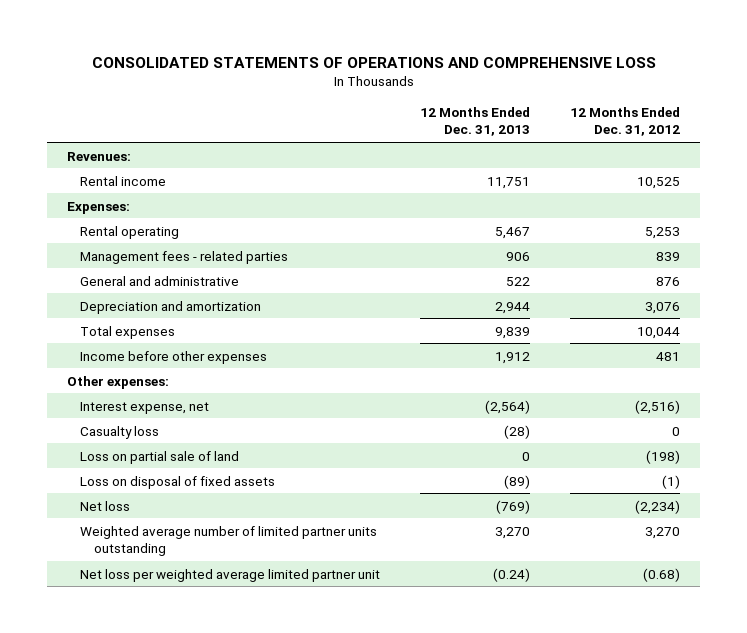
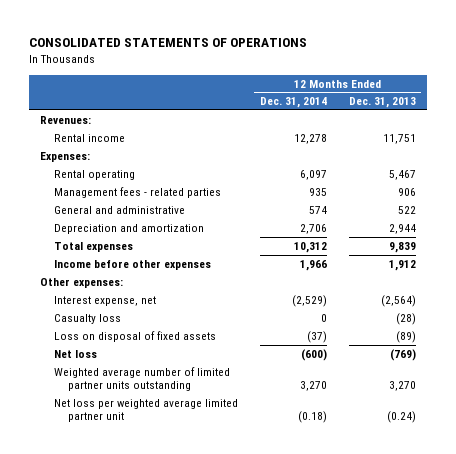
[91,56,656,68] CONSOLIDATED STATEMENTS OF OPERATIONS AND COMPREHENSIVE LOSS -> [29,38,308,48] CONSOLIDATED STATEMENTS OF OPERATIONS
[570,106,681,137] 12 Months Ended Dec. 31, 2012 -> none
none -> [259,97,327,109] Dec. 31, 2014
[80,450,240,464] Loss on partial sale of land -> none

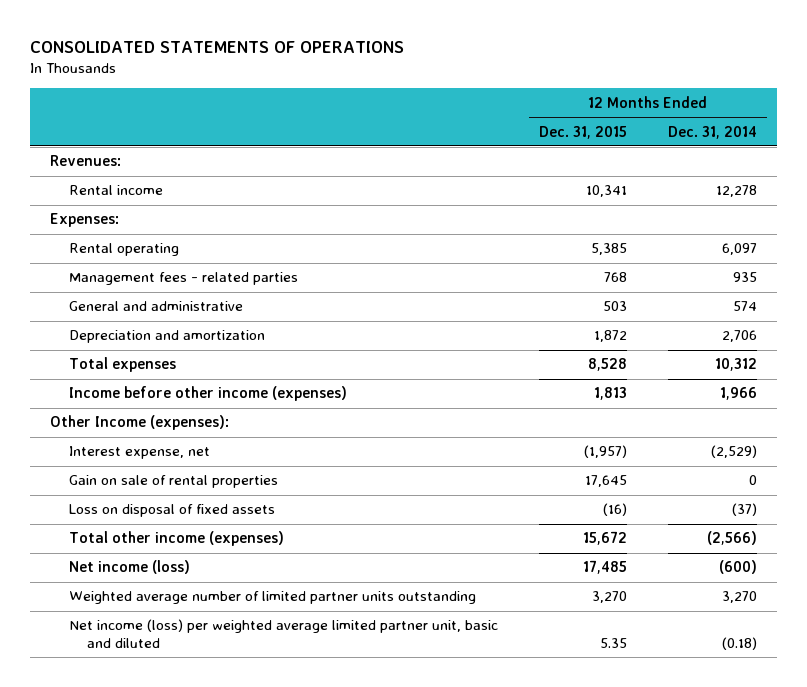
[348,97,416,109] Dec. 31, 2013 -> none
none -> [538,125,627,139] Dec. 31, 2015
[53,259,211,270] Income before other expenses -> [68,386,347,402] Income before other income (expenses)
[40,277,124,288] Other expenses: -> [50,415,230,431] Other Income (expenses):
[53,313,121,324] Casualty loss -> none
none -> [68,475,278,489] Gain on sale of rental properties
none -> [68,531,284,547] Total other income (expenses)
[53,349,97,358] Net loss -> [68,560,190,575] Net income (loss)
[53,398,238,423] Net loss per weighted average limited partner unit -> [68,619,498,649] Net income (loss) per weighted average limited partner unit, basic and diluted

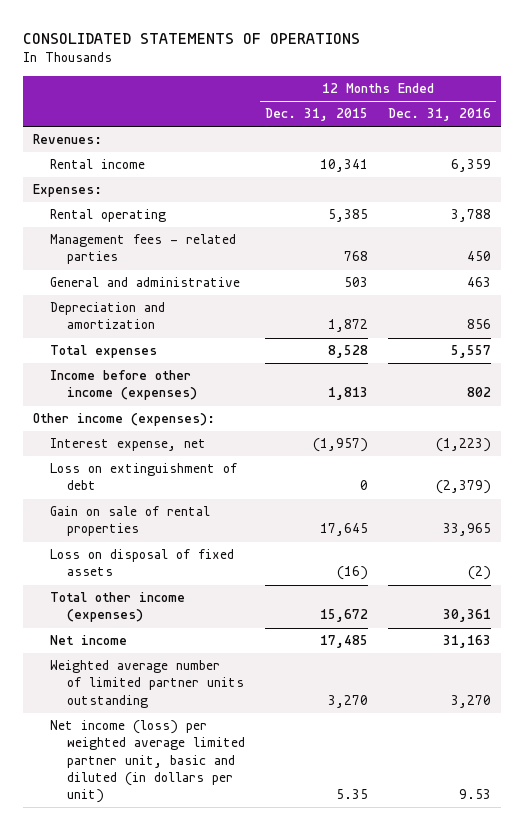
[667,125,757,139] Dec. 31, 2014 -> none
none -> [388,108,492,122] Dec. 31, 2016
[50,415,230,431] Other Income (expenses): -> [33,413,216,427] Other income (expenses):
none -> [50,463,238,491] Loss on extinguishment of debt
[68,560,190,575] Net income (loss) -> [50,635,128,646] Net income
[68,619,498,649] Net income (loss) per weighted average limited partner unit, basic and diluted -> [50,720,246,803] Net income (loss) per weighted average limited partner unit, basic and diluted (in dollars per unit)

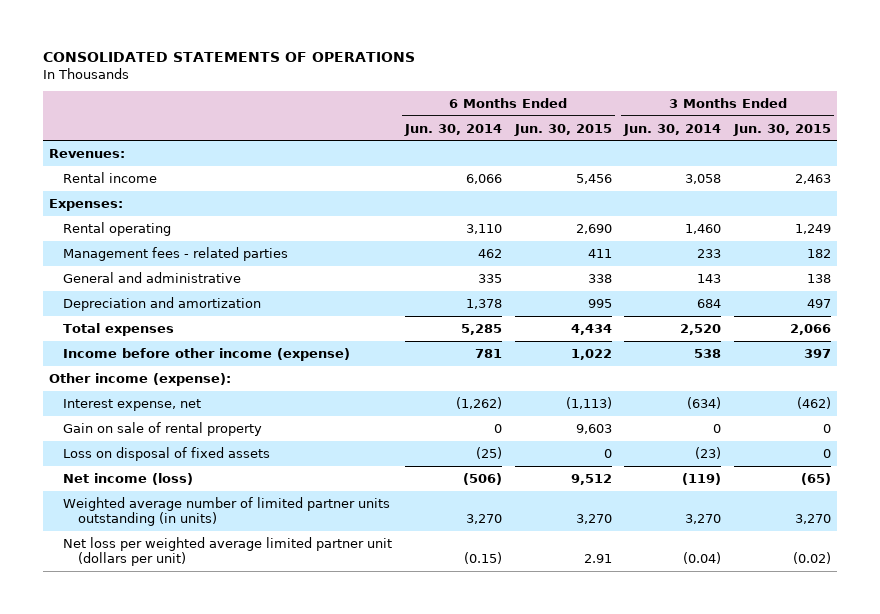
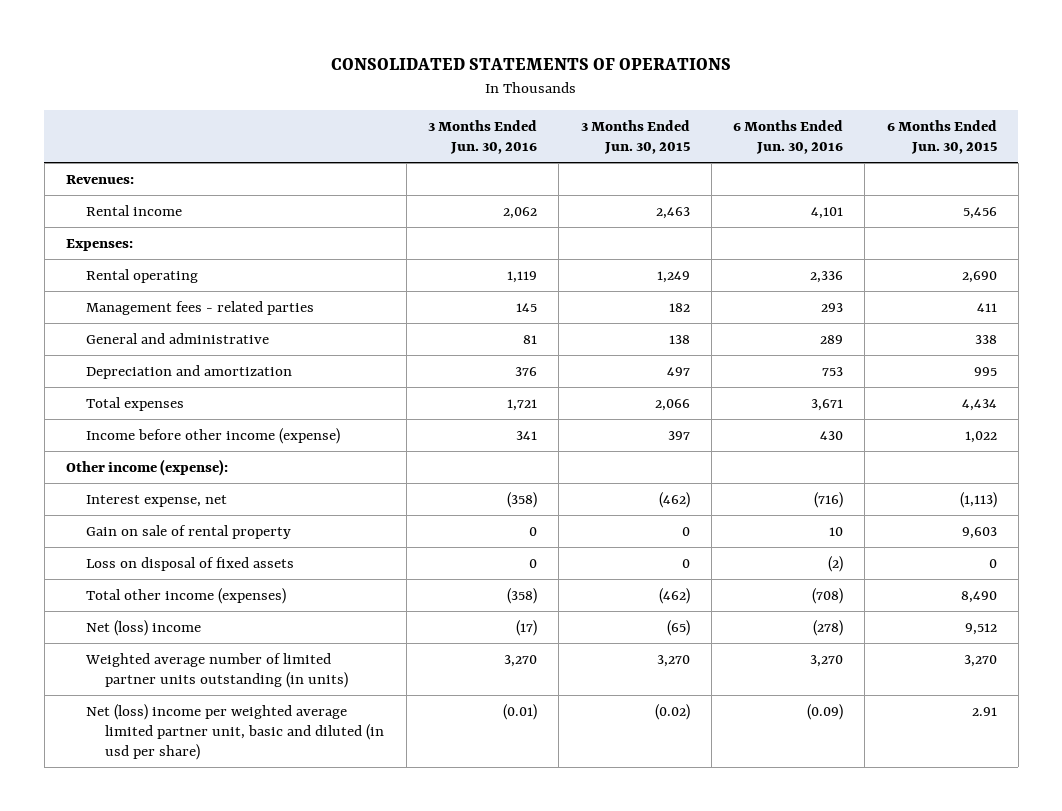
[404,123,503,136] Jun. 30, 2014 -> none
[623,123,722,136] Jun. 30, 2014 -> none
none -> [427,119,537,155] 3 Months Ended Jun. 30, 2016
none -> [733,119,844,155] 6 Months Ended Jun. 30, 2016
none -> [85,587,286,604] Total other income (expenses)
[63,472,194,485] Net income (loss) -> [85,619,201,636] Net (loss) income
[63,536,393,567] Net loss per weighted average limited partner unit (dollars per unit) -> [85,703,385,761] Net (loss) income per weighted average limited partner unit, basic and diluted (in usd per share)

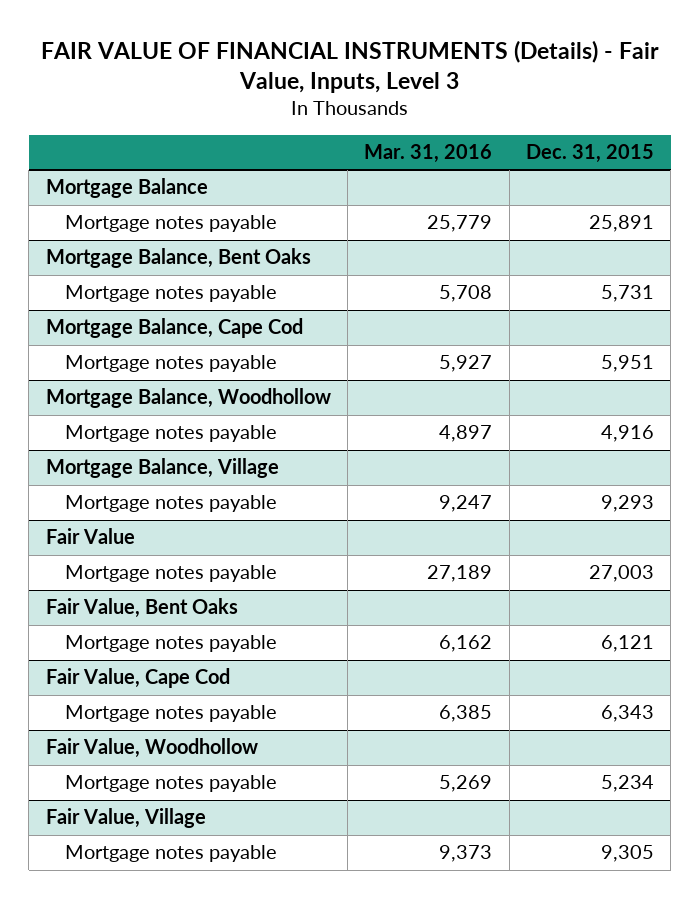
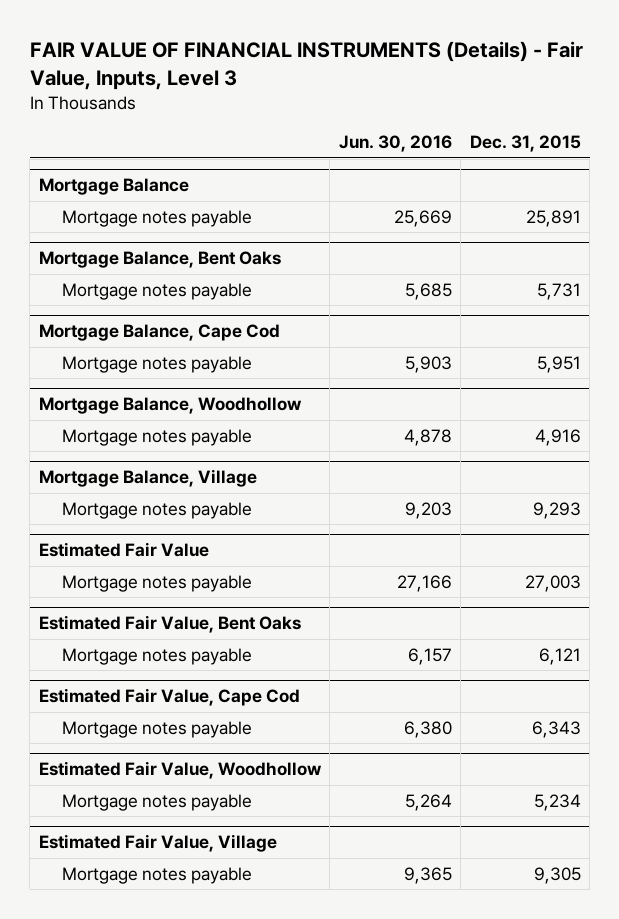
[364,143,493,163] Mar. 31, 2016 -> none
none -> [338,135,452,153] Jun. 30, 2016
[45,528,135,545] Fair Value -> [38,542,209,558] Estimated Fair Value
[45,598,238,619] Fair Value, Bent Oaks -> [38,615,301,634] Estimated Fair Value, Bent Oaks
[45,668,230,689] Fair Value, Cape Cod -> [38,688,300,707] Estimated Fair Value, Cape Cod
[45,738,258,759] Fair Value, Woodhollow -> [38,761,322,780] Estimated Fair Value, Woodhollow
[45,808,206,829] Fair Value, Village -> [38,834,277,853] Estimated Fair Value, Village

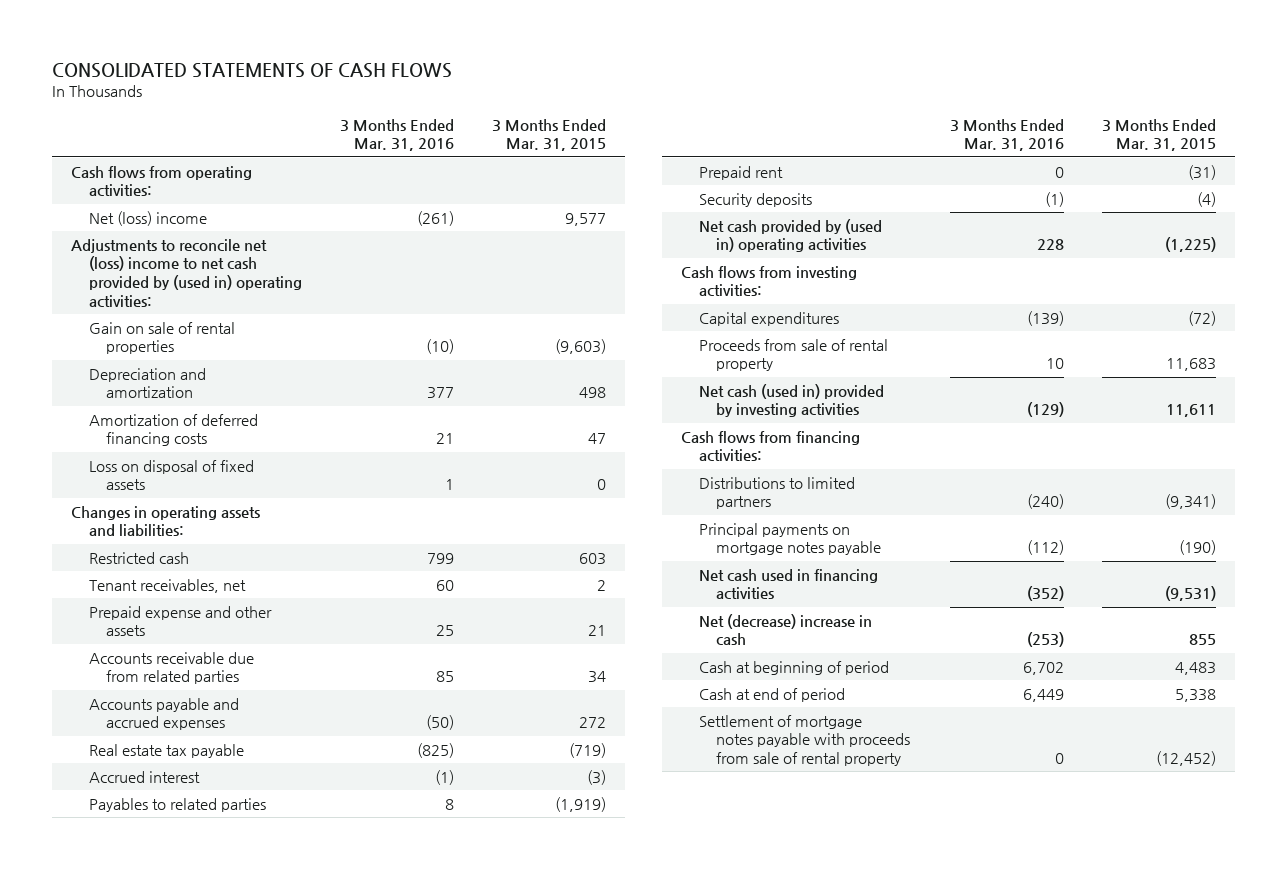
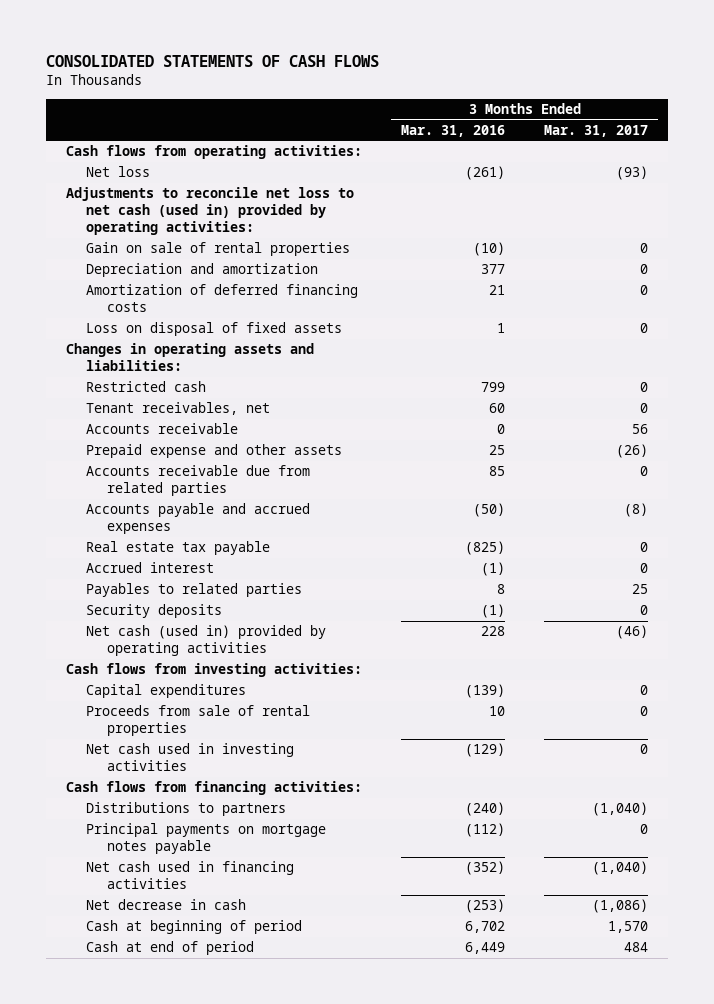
[491,118,606,152] 3 Months Ended Mar. 31, 2015 -> none
none -> [544,124,649,137] Mar. 31, 2017
[88,210,207,226] Net (loss) income -> [86,166,151,178] Net loss
[71,238,302,307] Adjustments to reconcile net (loss) income to net cash provided by (used in) operating activities: -> [65,187,354,236] Adjustments to reconcile net loss to net cash (used in) provided by operating activities:
none -> [86,423,239,435] Accounts receivable
[698,165,783,180] Prepaid rent -> none
[698,218,882,253] Net cash provided by (used in) operating activities -> [86,625,327,657] Net cash (used in) provided by operating activities
[698,338,888,372] Proceeds from sale of rental property -> [86,705,311,737] Proceeds from sale of rental properties
[698,383,884,418] Net cash (used in) provided by investing activities -> [86,743,295,772] Net cash used in investing activities
[698,476,855,510] Distributions to limited partners -> [86,802,287,817] Distributions to partners
[698,613,872,646] Net (decrease) increase in cash -> [86,899,247,911] Net decrease in cash
[698,714,910,767] Settlement of mortgage notes payable with proceeds from sale of rental property -> none

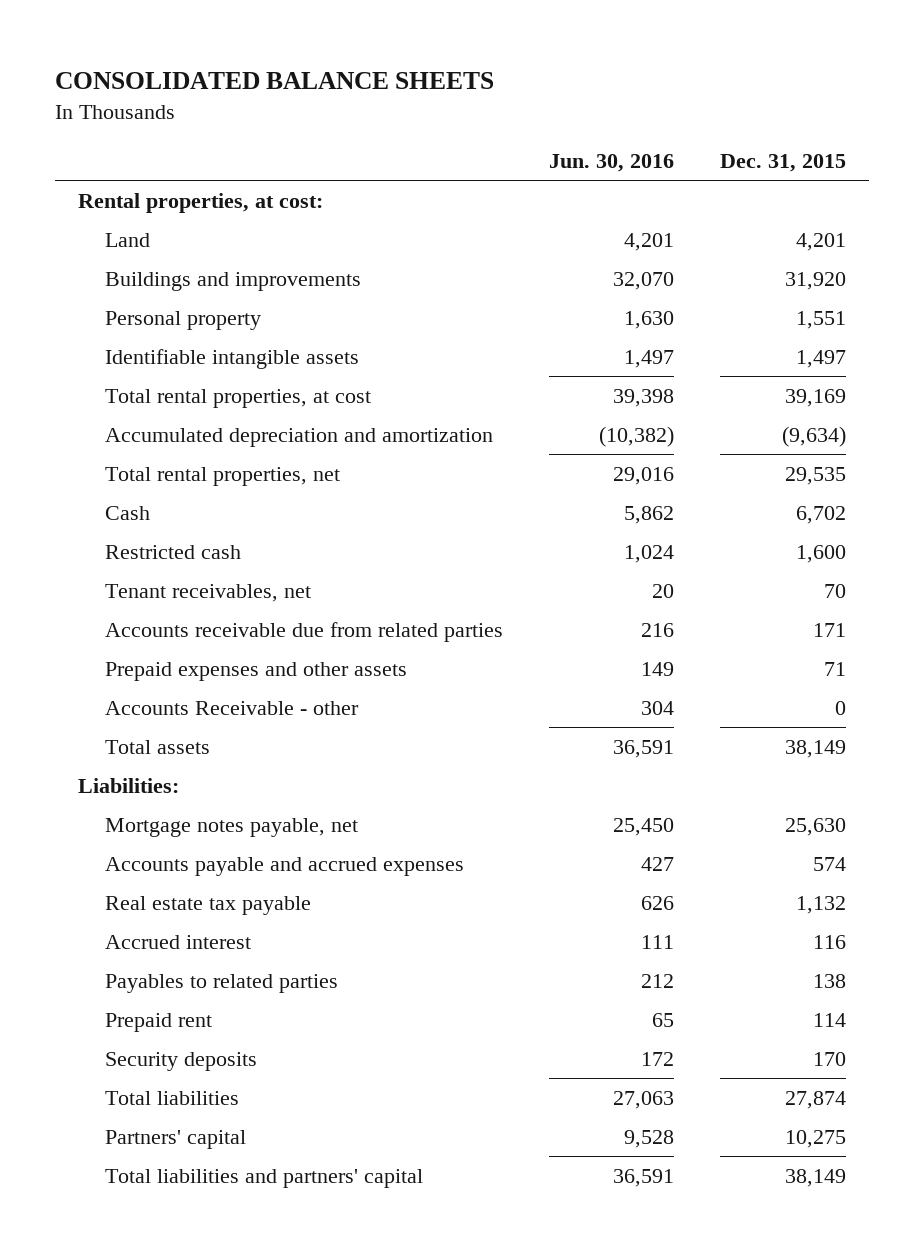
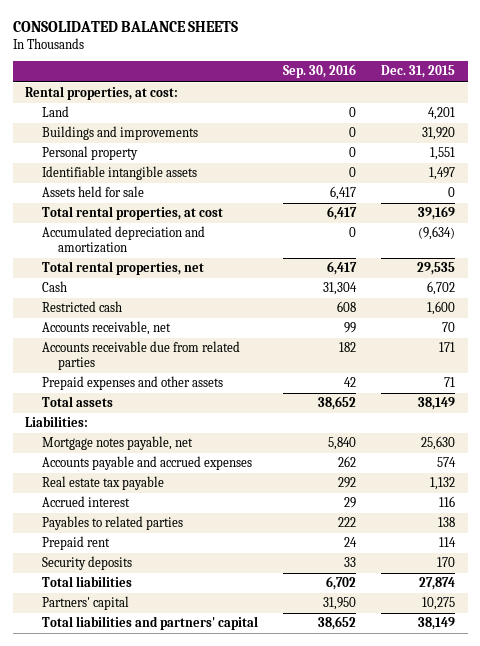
[549,154,675,173] Jun. 30, 2016 -> none
none -> [282,64,356,79] Sep. 30, 2016
none -> [41,186,144,198] Assets held for sale
[104,583,311,602] Tenant receivables, net -> [41,321,171,336] Accounts receivable, net
[104,700,359,715] Accounts Receivable - other -> none

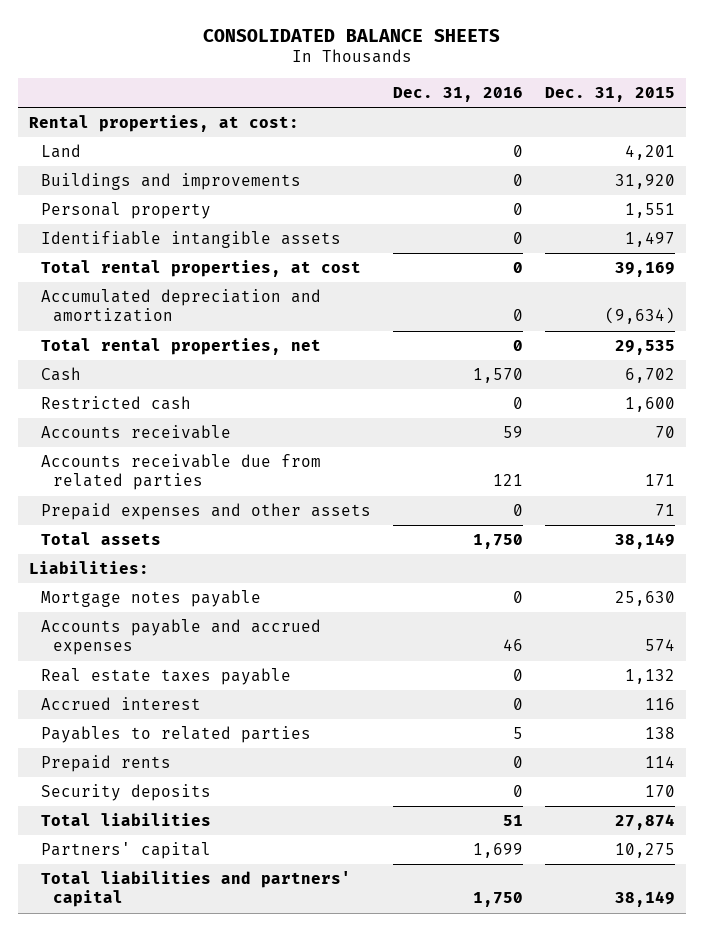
[282,64,356,79] Sep. 30, 2016 -> none
none -> [393,86,524,102] Dec. 31, 2016
[41,186,144,198] Assets held for sale -> none
[41,321,171,336] Accounts receivable, net -> [40,425,231,440] Accounts receivable
[41,436,193,451] Mortgage notes payable, net -> [40,590,261,608] Mortgage notes payable
[41,476,164,491] Real estate tax payable -> [40,668,291,686] Real estate taxes payable
[41,536,110,551] Prepaid rent -> [40,755,171,773] Prepaid rents

